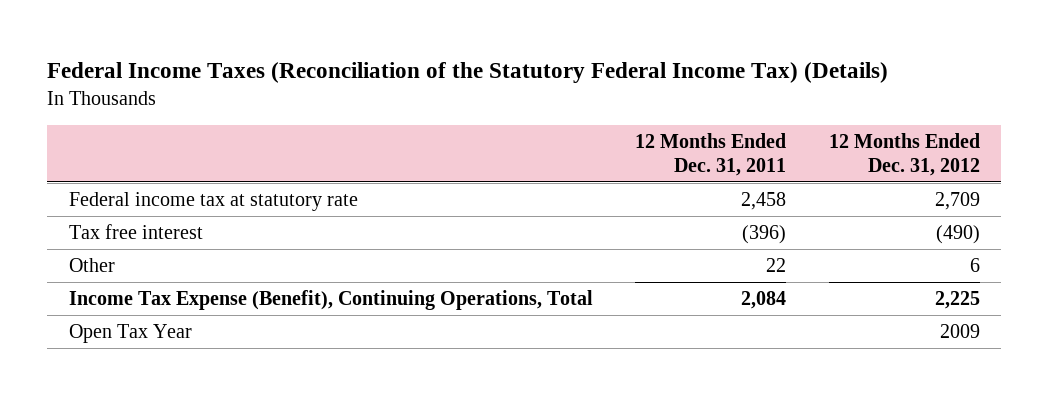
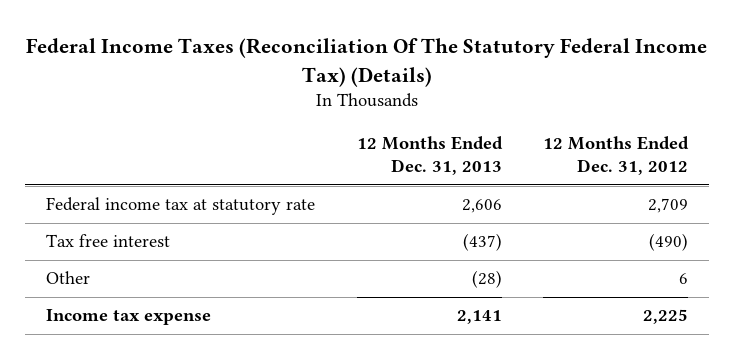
[47,62,889,84] Federal Income Taxes (Reconciliation of the Statutory Federal Income Tax) (Details) -> [26,38,708,87] Federal Income Taxes (Reconciliation Of The Statutory Federal Income Tax) (Details)
[635,133,787,176] 12 Months Ended Dec. 31, 2011 -> none
none -> [356,136,503,176] 12 Months Ended Dec. 31, 2013
[68,323,192,343] Open Tax Year -> none
[68,289,593,310] Income Tax Expense (Benefit), Continuing Operations, Total -> [45,309,211,326] Income tax expense

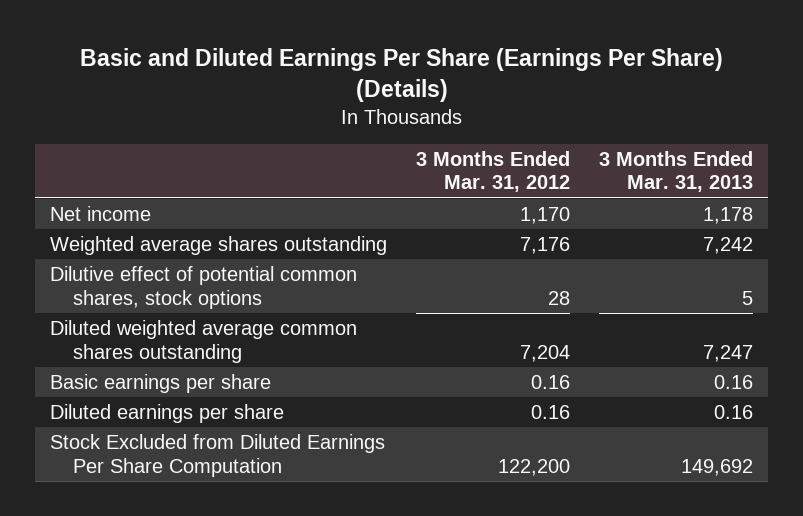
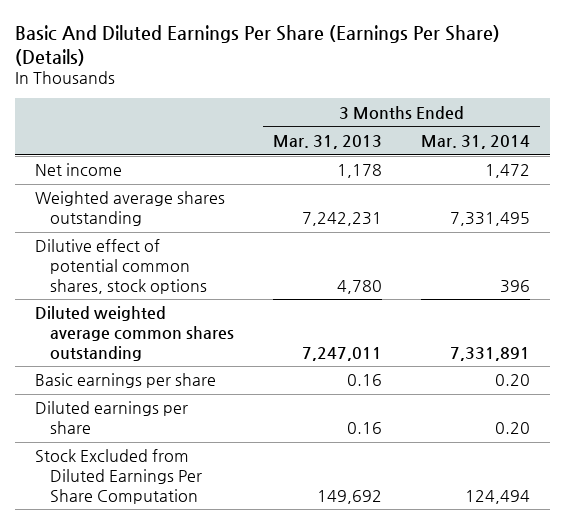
[79,48,723,103] Basic and Diluted Earnings Per Share (Earnings Per Share) (Details) -> [15,24,501,66] Basic And Diluted Earnings Per Share (Earnings Per Share) (Details)
[416,150,571,193] 3 Months Ended Mar. 31, 2012 -> none
none -> [421,135,531,150] Mar. 31, 2014
[703,236,754,254] 7,242 -> [302,212,383,227] 7,242,231
[742,290,754,305] 5 -> [337,279,383,294] 4,780
[703,344,754,362] 7,247 -> [302,346,383,361] 7,247,011

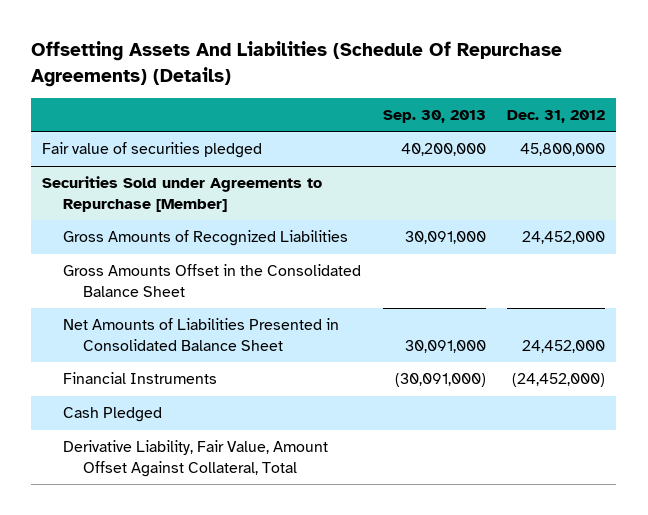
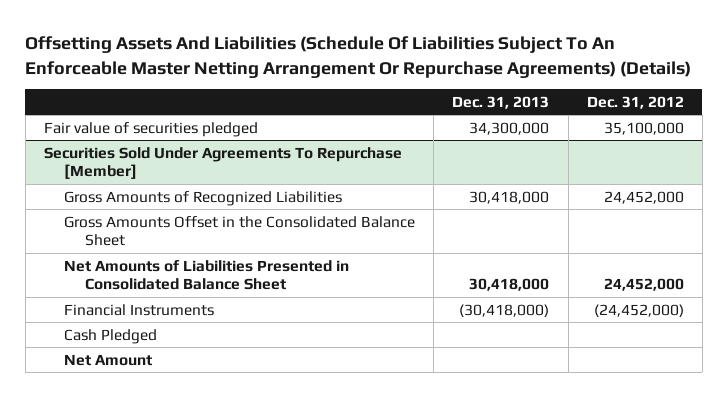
[31,41,563,87] Offsetting Assets And Liabilities (Schedule Of Repurchase Agreements) (Details) -> [25,36,692,78] Offsetting Assets And Liabilities (Schedule Of Liabilities Subject To An Enforceable Master Netting Arrangement Or Repurchase Agreements) (Details)
[382,109,486,123] Sep. 30, 2013 -> none
none -> [452,95,550,109] Dec. 31, 2013
[520,143,606,157] 45,800,000 -> [603,121,684,135] 35,100,000
[42,176,323,213] Securities Sold under Agreements to Repurchase [Member] -> [43,146,402,180] Securities Sold Under Agreements To Repurchase [Member]
[62,440,328,478] Derivative Liability, Fair Value, Amount Offset Against Collateral, Total -> [64,353,153,366] Net Amount

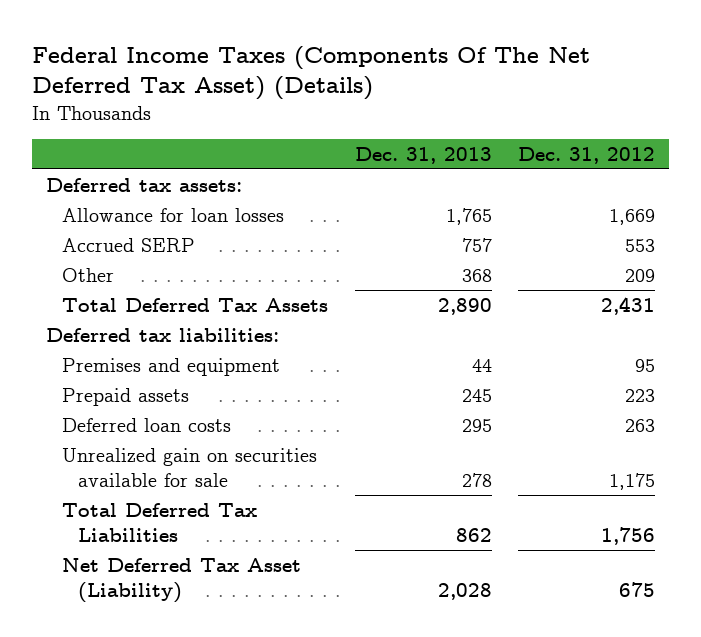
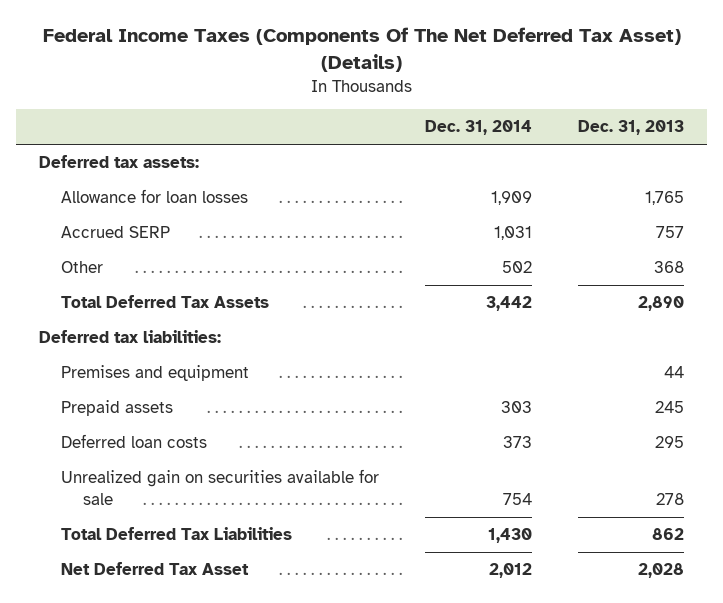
[518,146,656,164] Dec. 31, 2012 -> none
none -> [425,120,533,136] Dec. 31, 2014
[61,557,301,603] Net Deferred Tax Asset (Liability) -> [61,562,250,576] Net Deferred Tax Asset

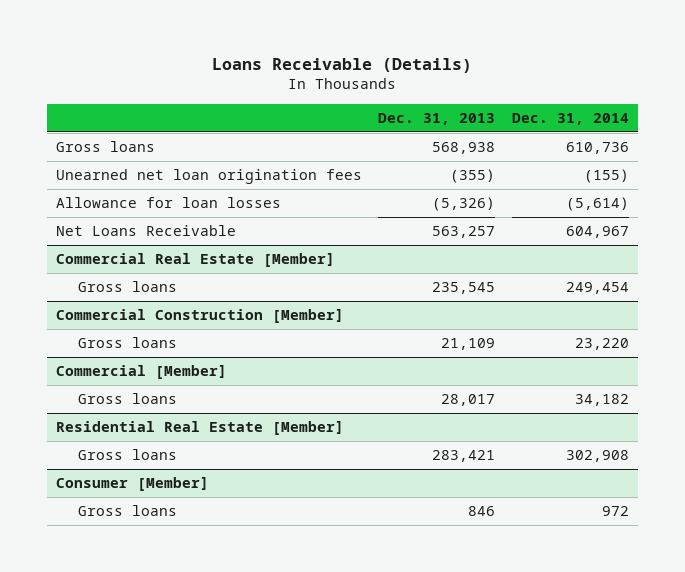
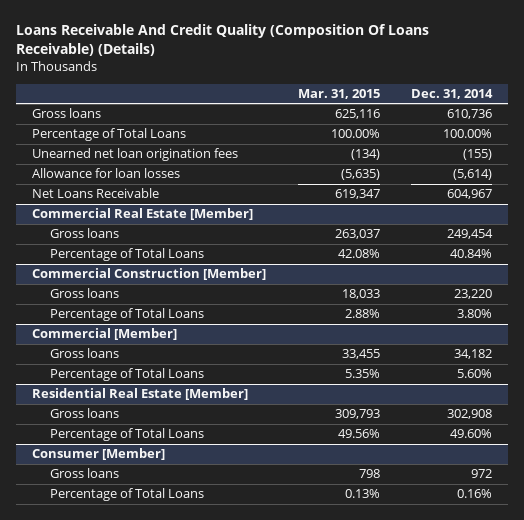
[212,57,473,73] Loans Receivable (Details) -> [16,24,430,57] Loans Receivable And Credit Quality (Composition Of Loans Receivable) (Details)
[378,112,496,125] Dec. 31, 2013 -> none
none -> [297,88,380,99] Mar. 31, 2015
none -> [31,128,186,142] Percentage of Total Loans
none -> [50,248,205,262] Percentage of Total Loans
none -> [50,308,205,322] Percentage of Total Loans
none -> [50,368,205,382] Percentage of Total Loans
none -> [50,428,205,442] Percentage of Total Loans
none -> [50,488,205,502] Percentage of Total Loans

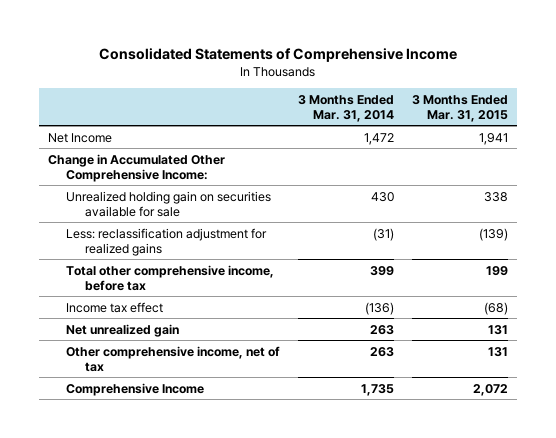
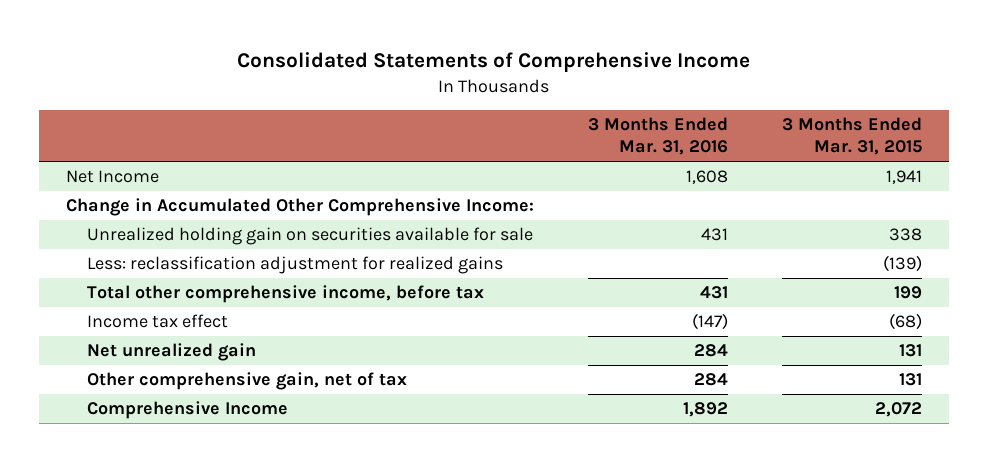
[298,94,395,122] 3 Months Ended Mar. 31, 2014 -> none
none -> [588,117,729,156] 3 Months Ended Mar. 31, 2016
[66,345,281,372] Other comprehensive income, net of tax -> [86,372,407,391] Other comprehensive gain, net of tax

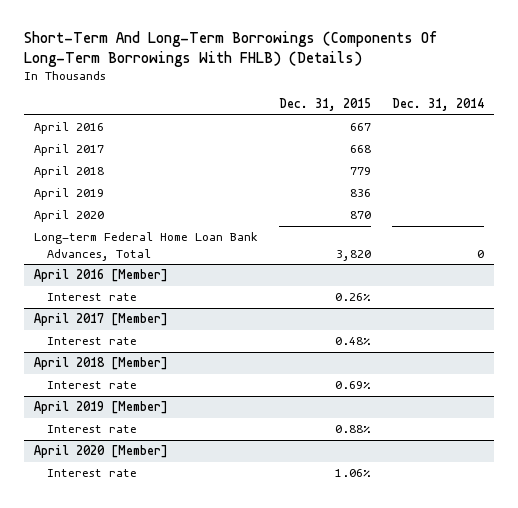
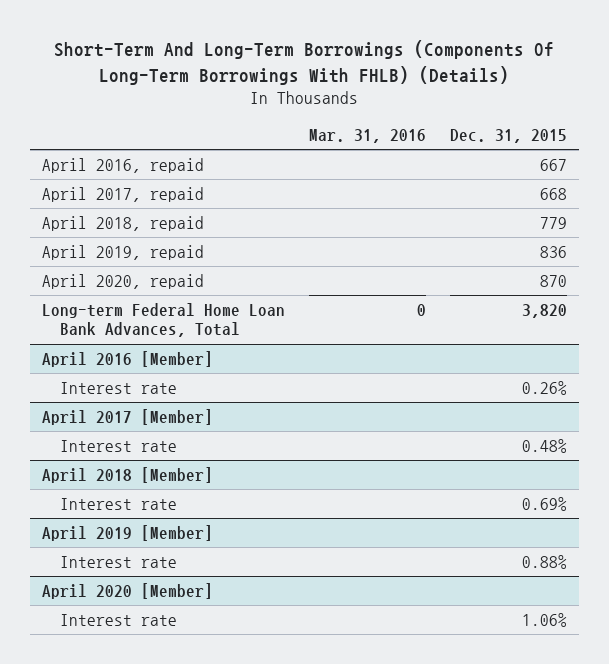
[391,98,484,112] Dec. 31, 2014 -> none
none -> [308,128,426,143] Mar. 31, 2016
[33,122,104,135] April 2016 -> [41,157,204,173] April 2016, repaid
[33,144,104,157] April 2017 -> [41,186,204,202] April 2017, repaid
[33,166,104,179] April 2018 -> [41,215,204,231] April 2018, repaid
[33,188,104,201] April 2019 -> [41,244,204,260] April 2019, repaid
[33,210,104,223] April 2020 -> [41,273,204,289] April 2020, repaid

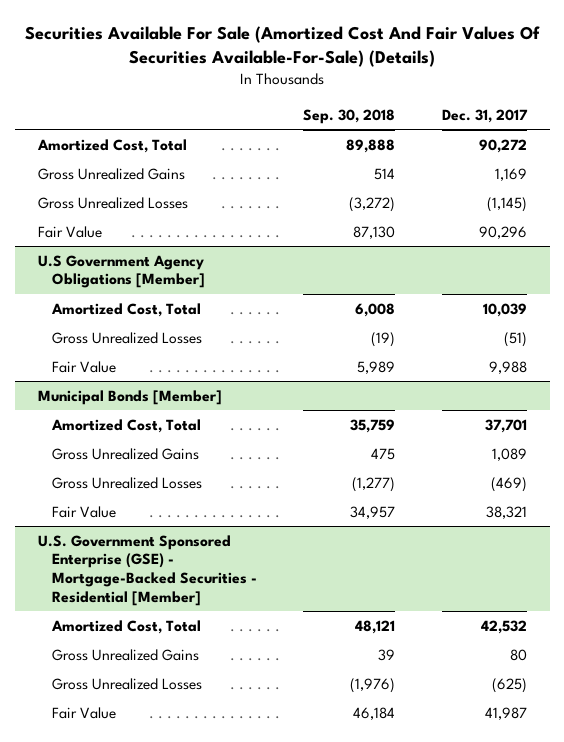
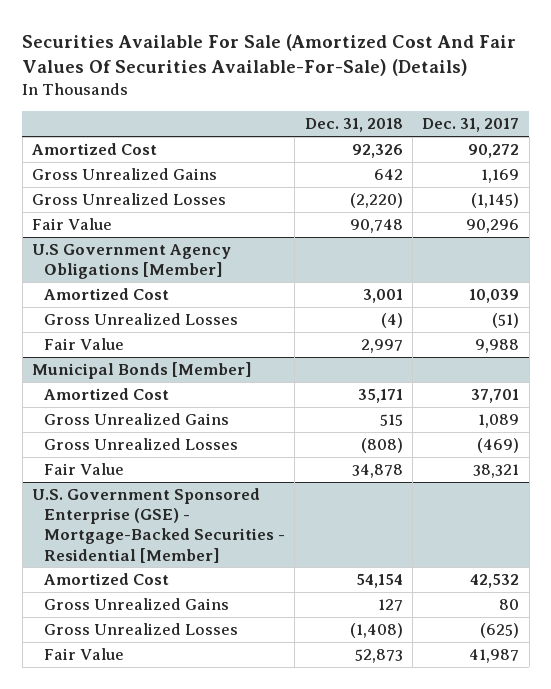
[303,108,396,124] Sep. 30, 2018 -> none
none -> [304,118,403,133] Dec. 31, 2018
[36,138,187,153] Amortized Cost, Total -> [32,143,158,156] Amortized Cost
[51,302,202,317] Amortized Cost, Total -> [44,288,170,301] Amortized Cost
[51,418,202,433] Amortized Cost, Total -> [44,388,170,401] Amortized Cost
[51,619,202,634] Amortized Cost, Total -> [44,573,170,586] Amortized Cost

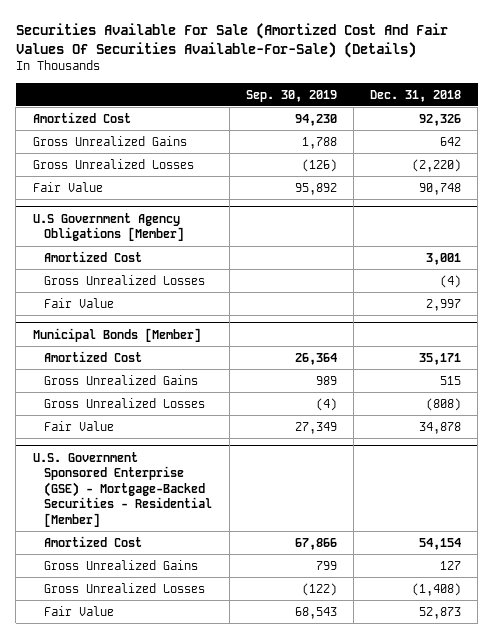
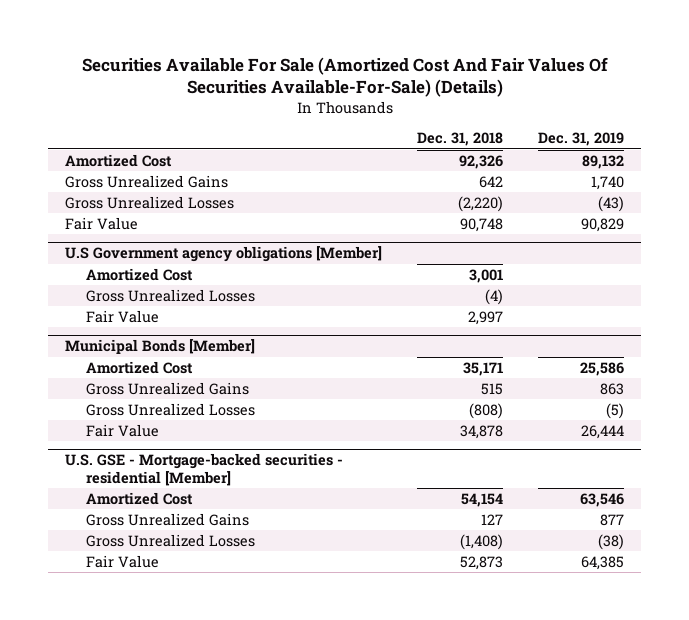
[245,89,337,102] Sep. 30, 2019 -> none
none -> [538,132,625,147] Dec. 31, 2019
[32,212,185,242] U.S Government Agency Obligations [Member] -> [65,246,383,263] U.S Government agency obligations [Member]
[32,451,213,527] U.S. Government Sponsored Enterprise (GSE) - Mortgage-Backed Securities - Residential [Member] -> [65,453,344,486] U.S. GSE - Mortgage-backed securities - residential [Member]

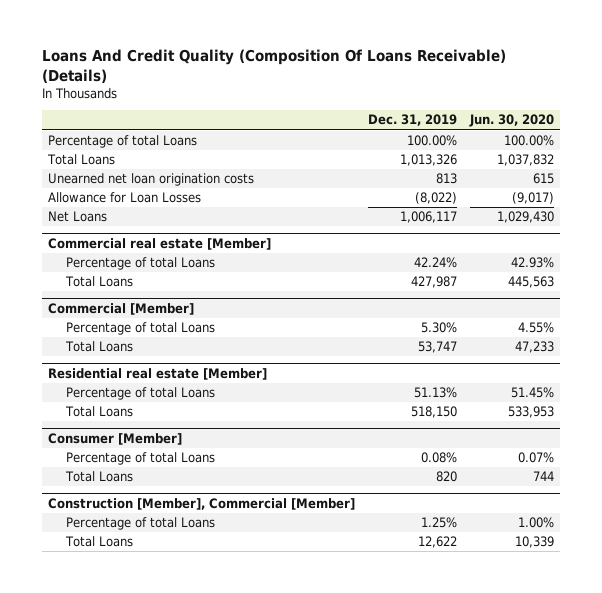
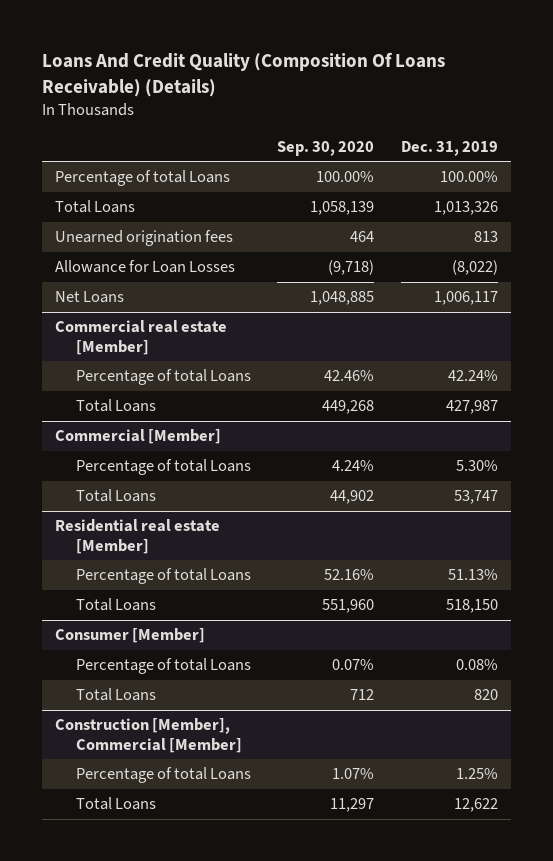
[468,114,554,128] Jun. 30, 2020 -> none
none -> [277,141,375,157] Sep. 30, 2020
[48,173,255,187] Unearned net loan origination costs -> [55,230,234,247] Unearned origination fees

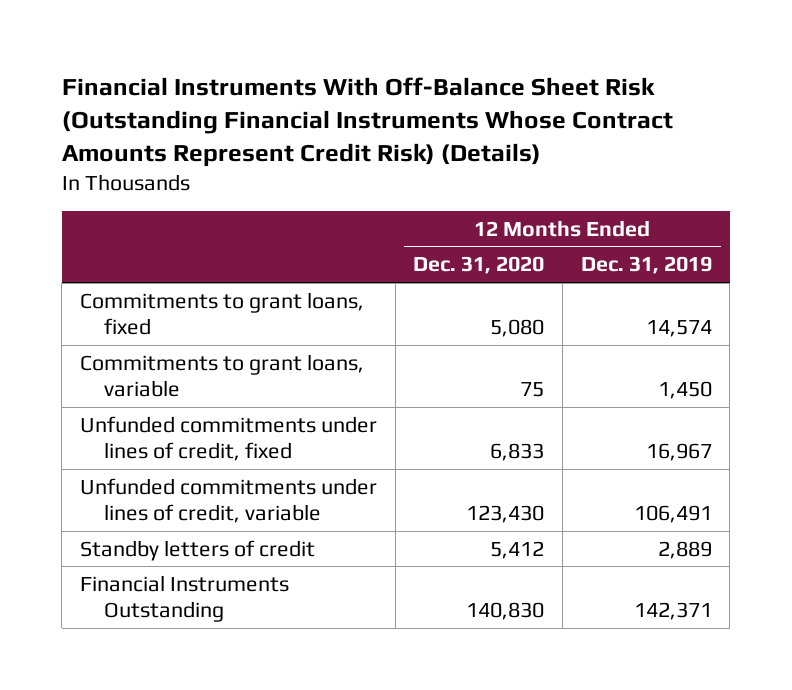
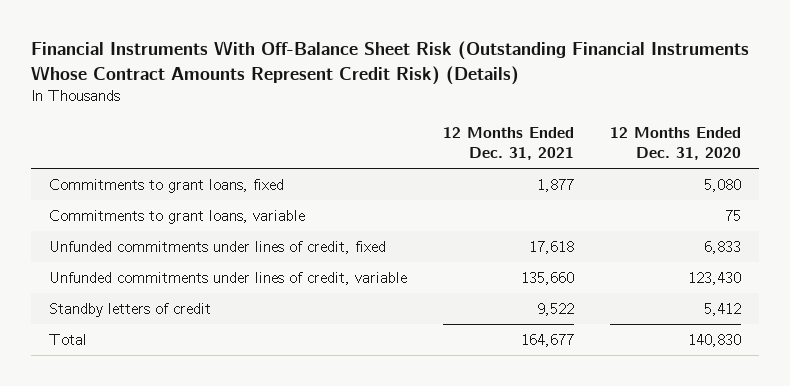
[580,256,712,275] Dec. 31, 2019 -> none
none -> [442,126,574,160] 12 Months Ended Dec. 31, 2021
[80,574,290,622] Financial Instruments Outstanding -> [48,333,87,345] Total

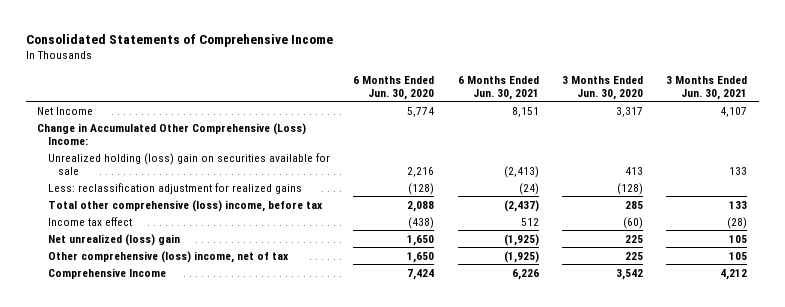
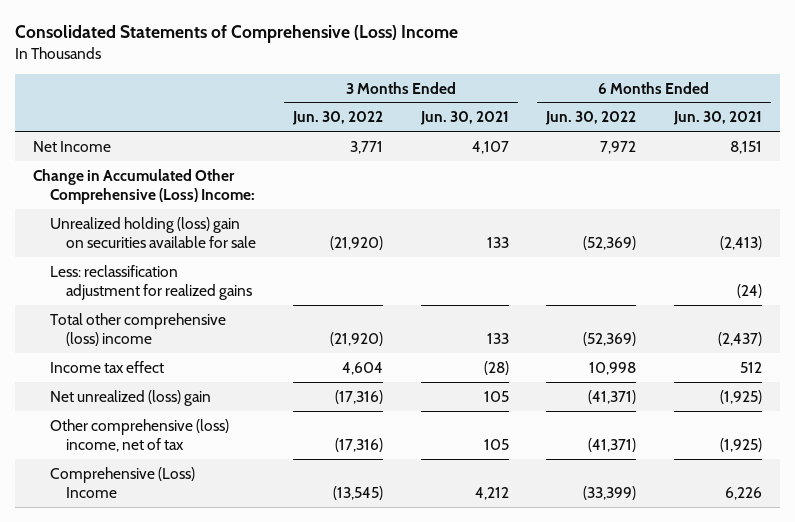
[25,33,333,47] Consolidated Statements of Comprehensive Income -> [14,25,458,44] Consolidated Statements of Comprehensive (Loss) Income
[353,75,435,101] 6 Months Ended Jun. 30, 2020 -> none
[561,75,643,101] 3 Months Ended Jun. 30, 2020 -> none
none -> [292,111,384,126] Jun. 30, 2022
none -> [545,111,637,126] Jun. 30, 2022
[47,199,323,212] Total other comprehensive (loss) income, before tax -> [49,312,226,346] Total other comprehensive (loss) income
[47,267,166,279] Comprehensive Income -> [49,466,195,498] Comprehensive (Loss) Income

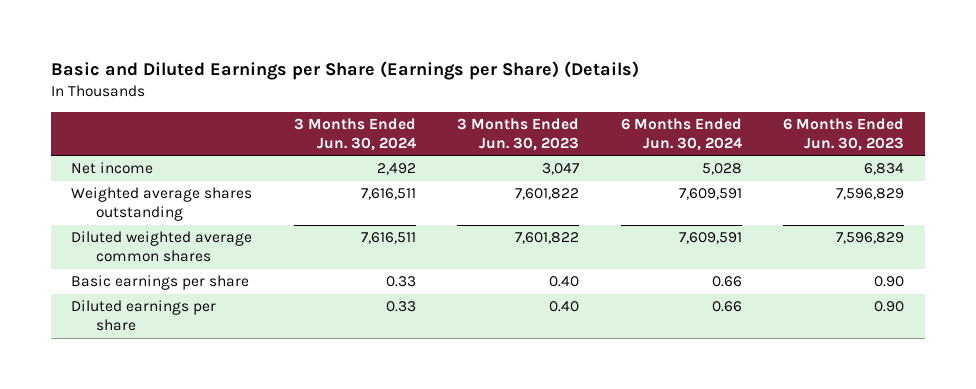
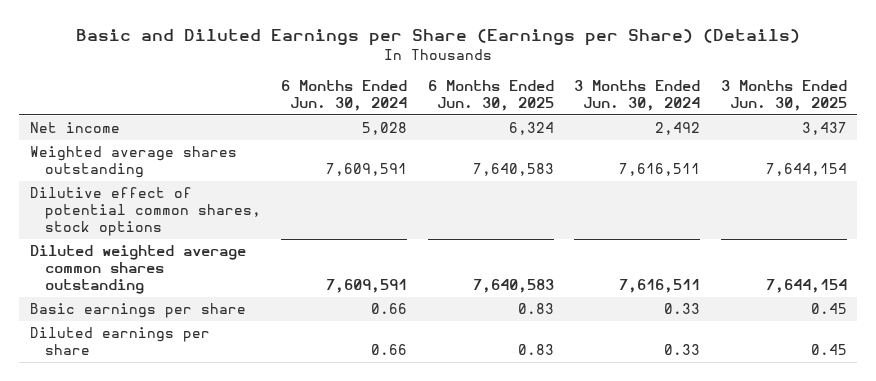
[457,118,580,151] 3 Months Ended Jun. 30, 2023 -> none
[783,118,905,151] 6 Months Ended Jun. 30, 2023 -> none
none -> [427,80,554,111] 6 Months Ended Jun. 30, 2025
none -> [720,80,847,111] 3 Months Ended Jun. 30, 2025
none -> [29,187,262,236] Dilutive effect of potential common shares, stock options
[71,231,253,263] Diluted weighted average common shares -> [29,245,246,294] Diluted weighted average common shares outstanding

